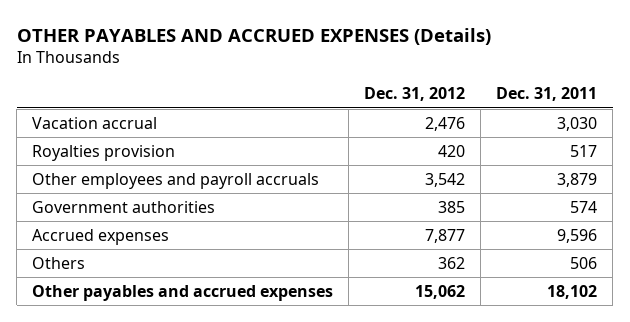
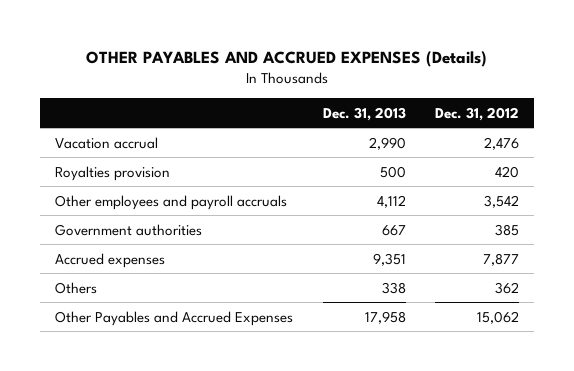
[496,87,598,102] Dec. 31, 2011 -> none
none -> [322,106,406,121] Dec. 31, 2013
[32,284,334,301] Other payables and accrued expenses -> [54,310,293,326] Other Payables and Accrued Expenses

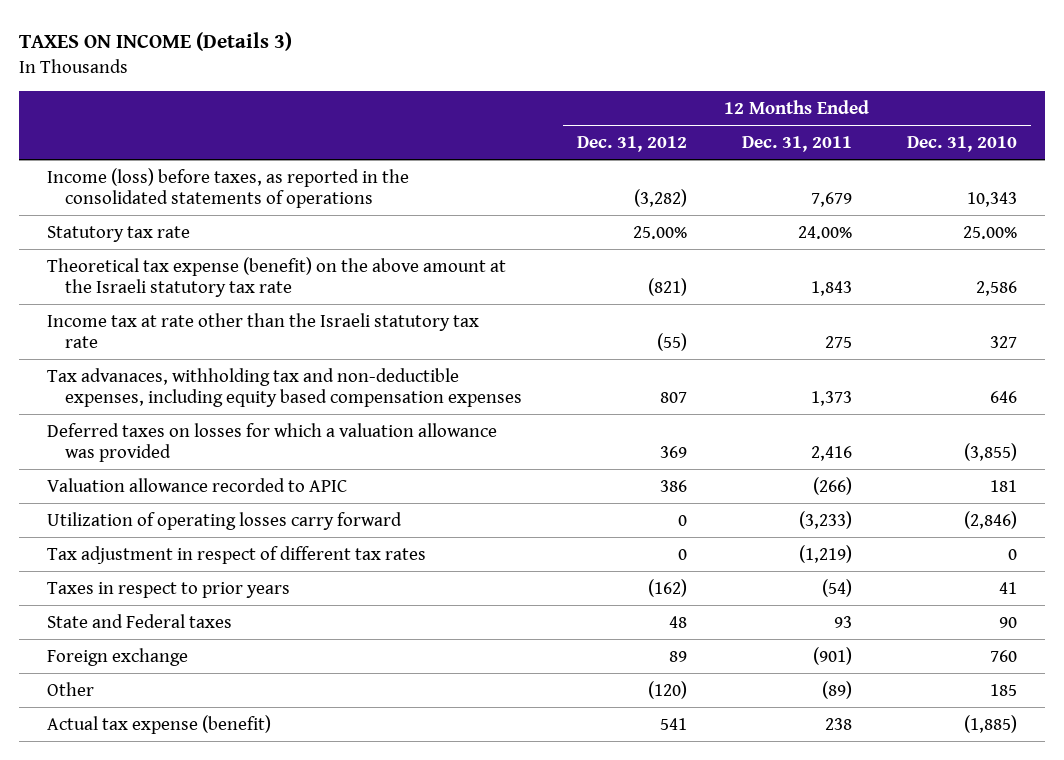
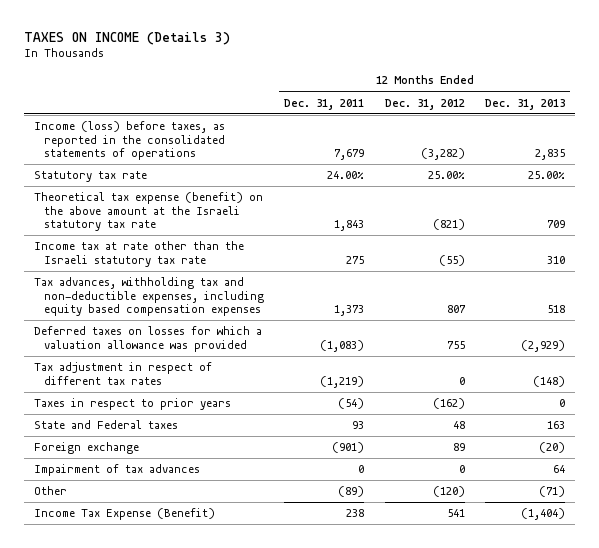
[907,135,1018,152] Dec. 31, 2010 -> none
none -> [485,98,566,110] Dec. 31, 2013
[46,477,347,492] Valuation allowance recorded to APIC -> none
[46,511,402,530] Utilization of operating losses carry forward -> none
[46,367,523,407] Tax advanaces, withholding tax and non-deductible expenses, including equity based compensation expenses -> [33,277,264,316] Tax advances, withholding tax and non-deductible expenses, including equity based compensation expenses
[660,445,688,458] 369 -> [446,340,465,349] 755
[811,445,853,461] 2,416 -> [320,339,365,352] (1,083)
none -> [33,464,200,477] Impairment of tax advances
[46,714,271,734] Actual tax expense (benefit) -> [33,508,215,521] Income Tax Expense (Benefit)

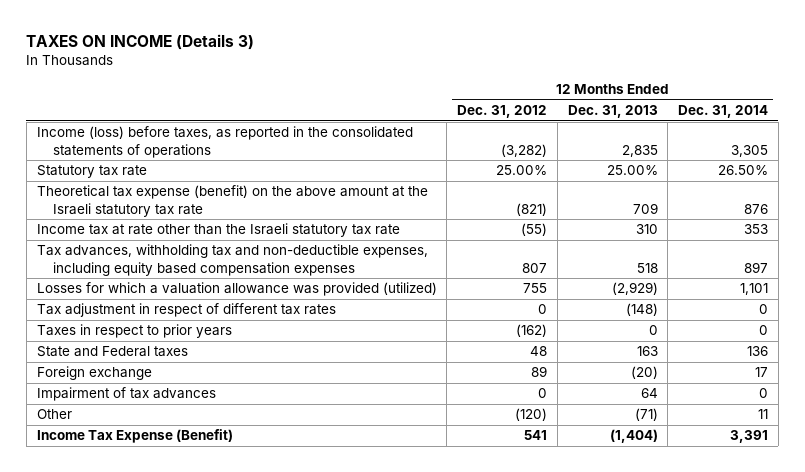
[284,98,365,110] Dec. 31, 2011 -> none
none -> [677,104,768,118] Dec. 31, 2014
[33,326,262,352] Deferred taxes on losses for which a valuation allowance was provided -> [36,282,437,297] Losses for which a valuation allowance was provided (utilized)

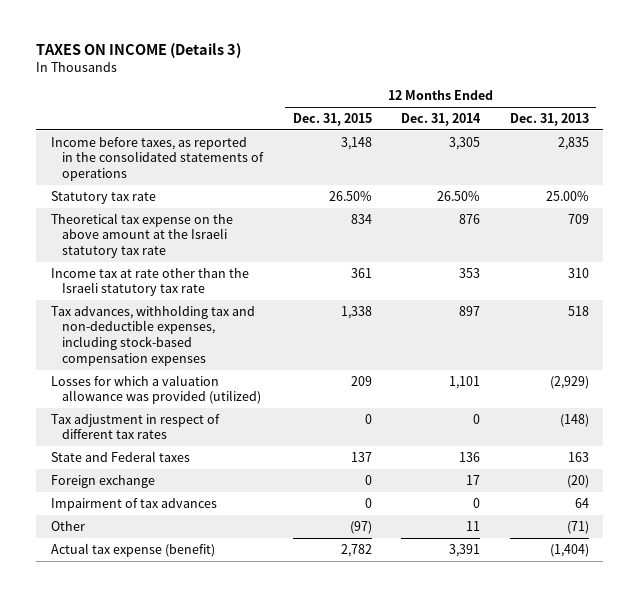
[457,104,548,118] Dec. 31, 2012 -> none
none -> [292,112,372,126] Dec. 31, 2015
[36,126,413,158] Income (loss) before taxes, as reported in the consolidated statements of operations -> [50,136,265,182] Income before taxes, as reported in the consolidated statements of operations
[36,185,428,217] Theoretical tax expense (benefit) on the above amount at the Israeli statutory tax rate -> [50,212,233,259] Theoretical tax expense on the above amount at the Israeli statutory tax rate
[36,244,428,276] Tax advances, withholding tax and non-deductible expenses, including equity based compensation expenses -> [50,304,255,366] Tax advances, withholding tax and non-deductible expenses, including stock-based compensation expenses
[36,324,232,339] Taxes in respect to prior years -> none
[36,429,233,444] Income Tax Expense (Benefit) -> [50,542,215,557] Actual tax expense (benefit)

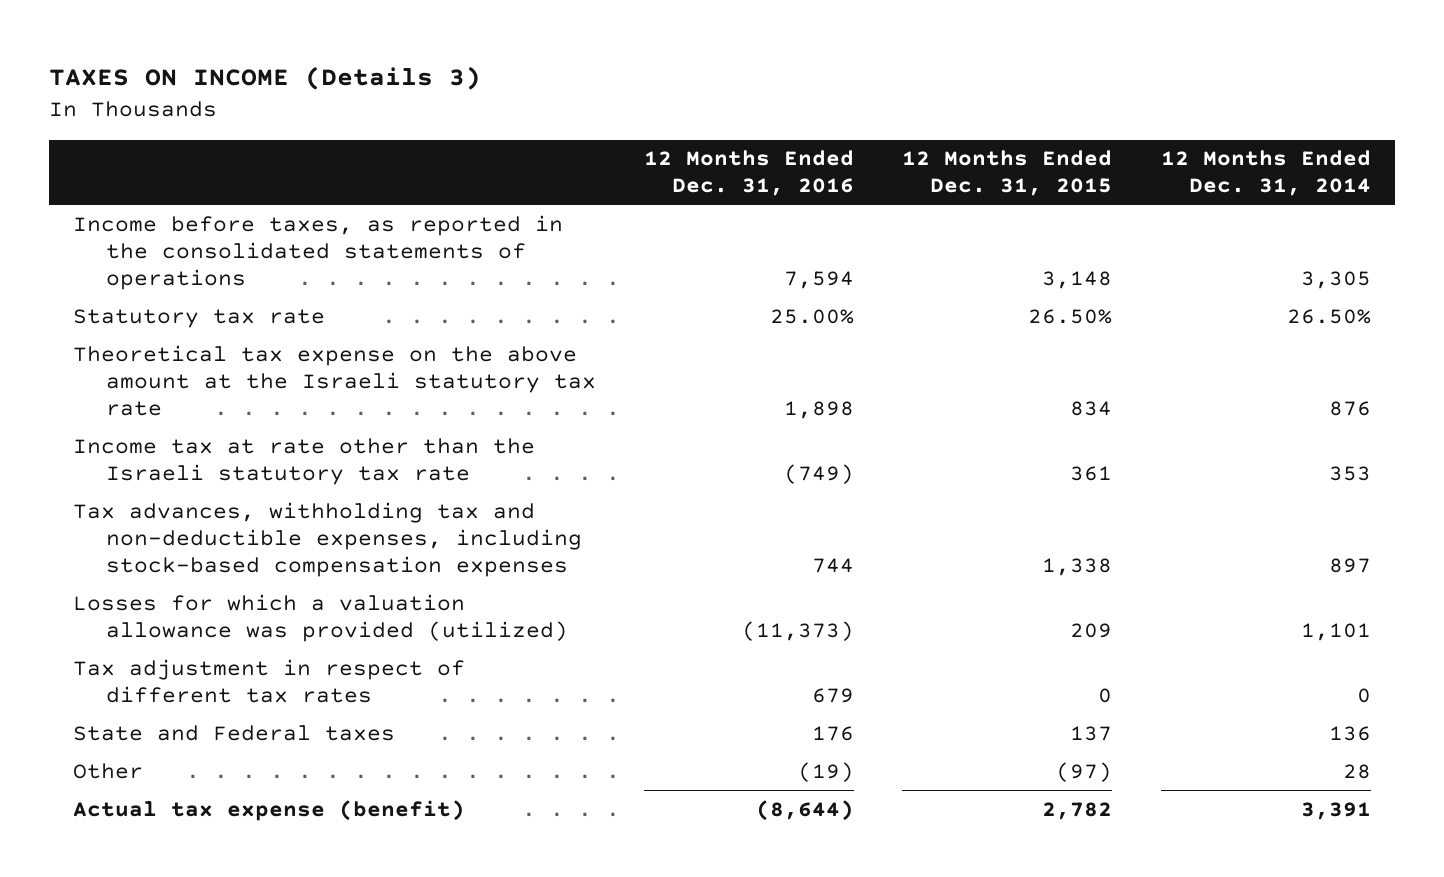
[509,112,589,126] Dec. 31, 2013 -> none
none -> [643,150,854,197] 12 Months Ended Dec. 31, 2016
[50,474,155,488] Foreign exchange -> none
[50,497,217,511] Impairment of tax advances -> none
[466,520,481,531] 11 -> [1342,763,1371,779] 28

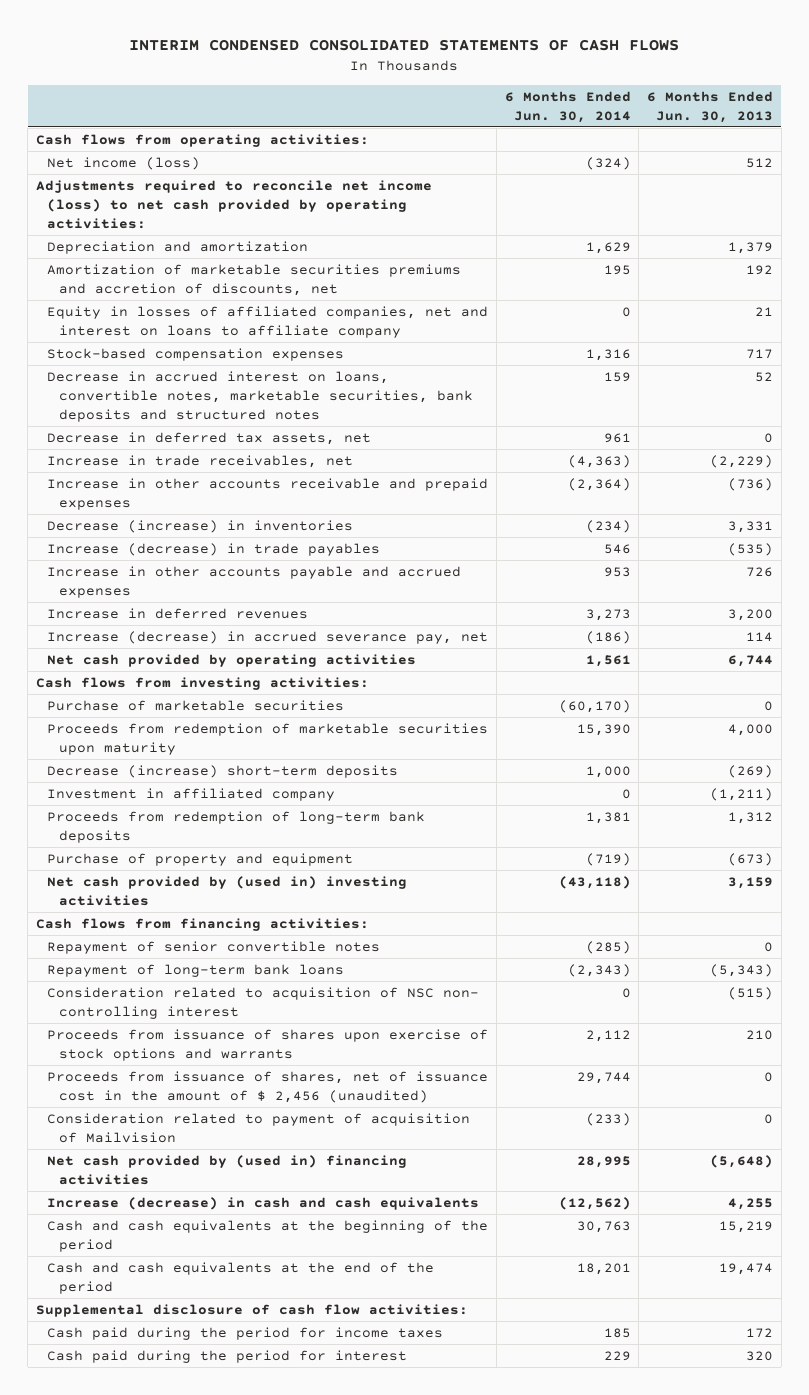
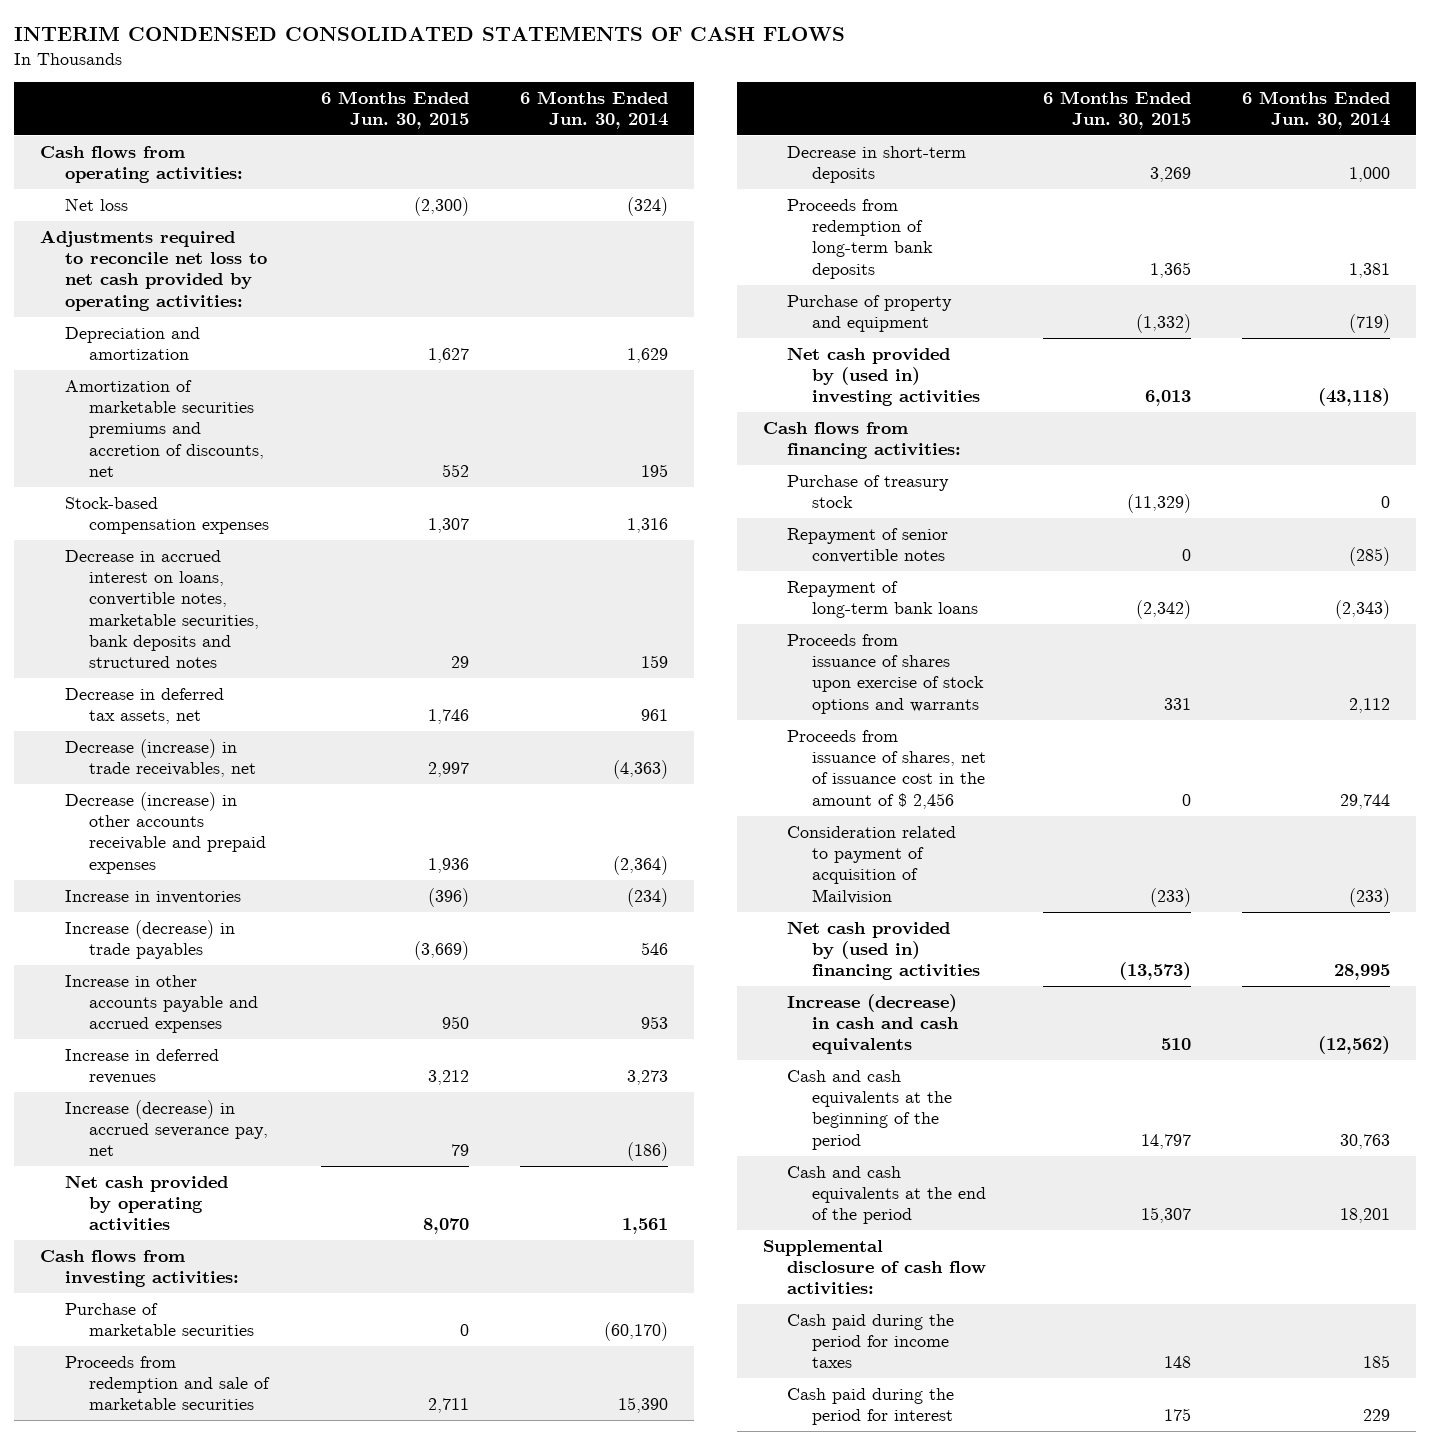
[647,90,774,123] 6 Months Ended Jun. 30, 2013 -> none
none -> [320,90,469,130] 6 Months Ended Jun. 30, 2015
[47,156,201,170] Net income (loss) -> [64,197,128,211] Net loss
[35,179,432,229] Adjustments required to reconcile net income (loss) to net cash provided by operating activities: -> [40,229,267,311] Adjustments required to reconcile net loss to net cash provided by operating activities:
[47,305,489,338] Equity in losses of affiliated companies, net and interest on loans to affiliate company -> none
[47,454,354,468] Increase in trade receivables, net -> [64,738,257,778] Decrease (increase) in trade receivables, net
[47,477,489,510] Increase in other accounts receivable and prepaid expenses -> [64,791,267,874] Decrease (increase) in other accounts receivable and prepaid expenses
[47,519,354,533] Decrease (increase) in inventories -> [64,889,241,904] Increase in inventories
[47,787,336,801] Investment in affiliated company -> none
[47,722,489,755] Proceeds from redemption of marketable securities upon maturity -> [64,1355,271,1411] Proceeds from redemption and sale of marketable securities
[47,764,399,778] Decrease (increase) short-term deposits -> [787,145,967,184] Decrease in short-term deposits
none -> [787,474,950,509] Purchase of treasury stock
[47,986,480,1019] Consideration related to acquisition of NSC non- controlling interest -> none
[47,1070,489,1103] Proceeds from issuance of shares, net of issuance cost in the amount of $ 2,456 (unaudited) -> [787,729,986,809] Proceeds from issuance of shares, net of issuance cost in the amount of $ 2,456

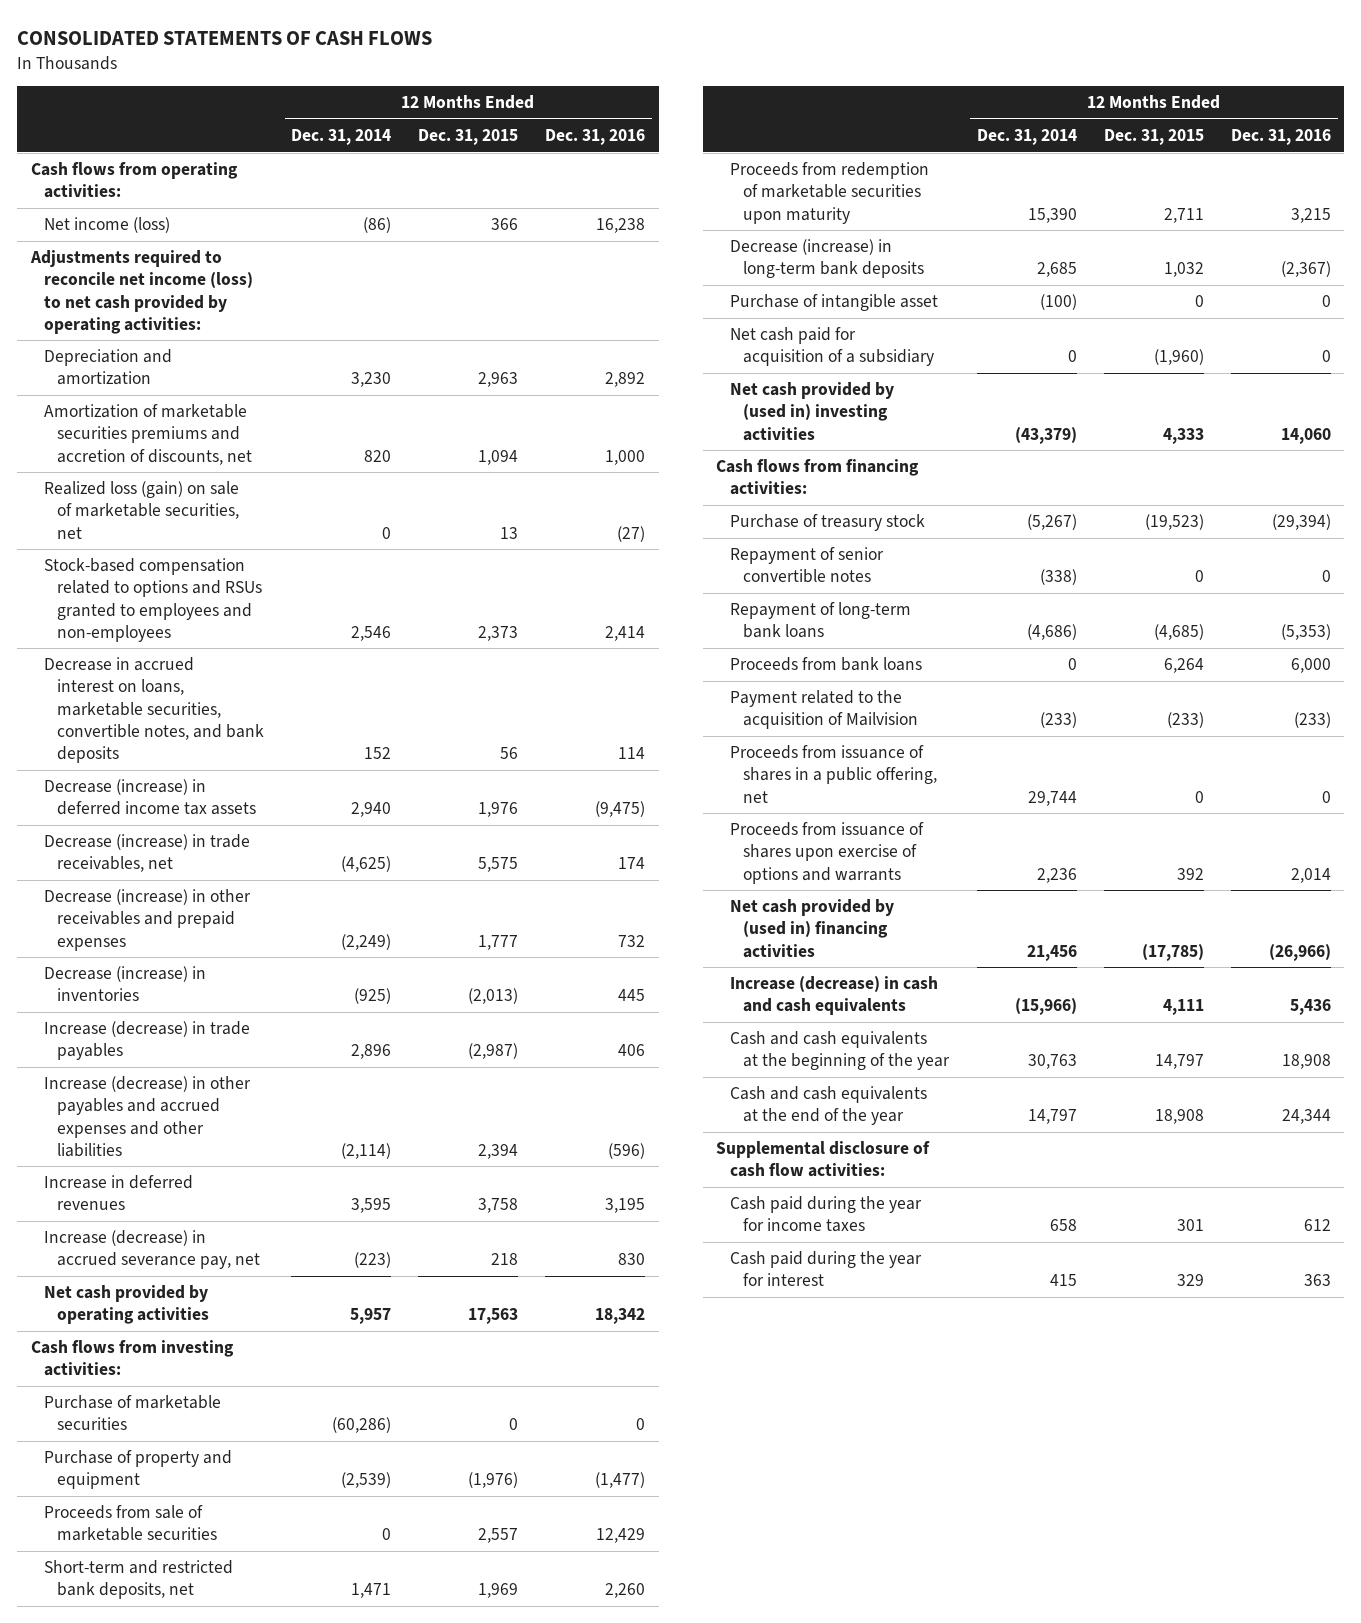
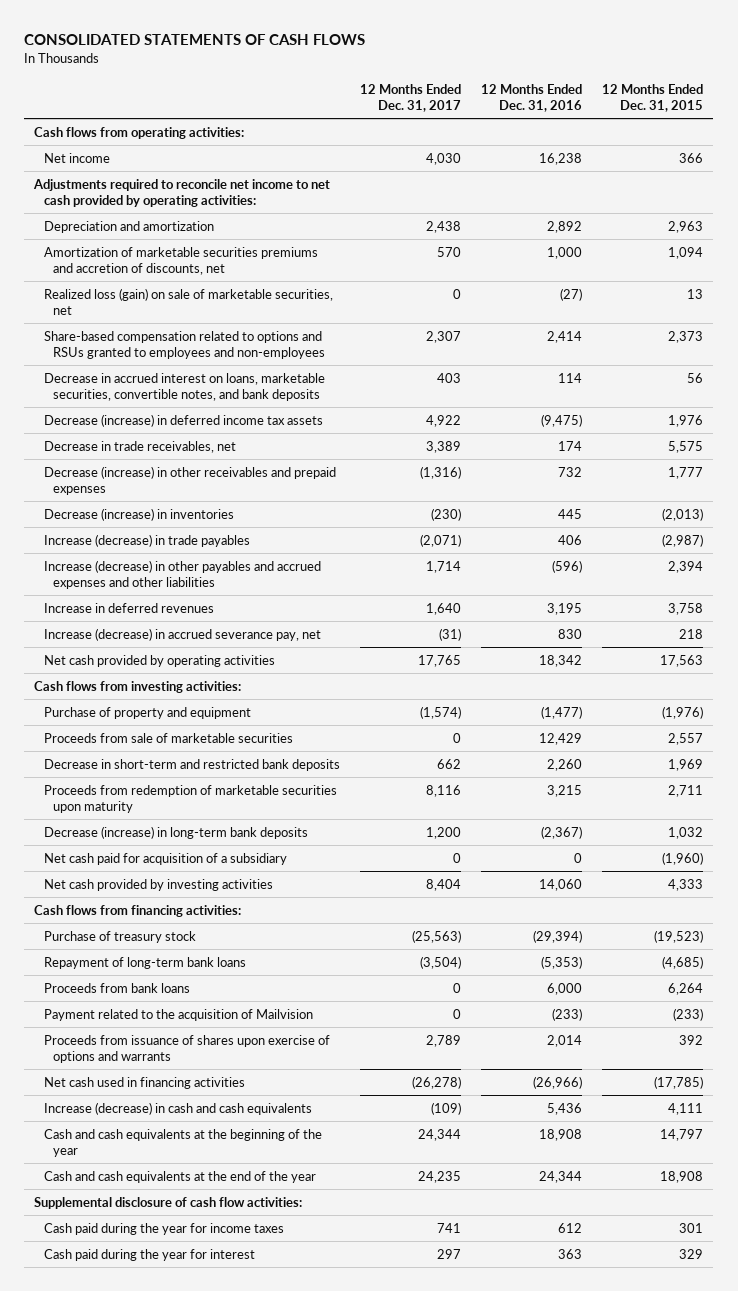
[291,129,392,146] Dec. 31, 2014 -> none
none -> [359,84,461,113] 12 Months Ended Dec. 31, 2017
[43,217,170,234] Net income (loss) -> [43,152,110,163] Net income
[29,250,253,334] Adjustments required to reconcile net income (loss) to net cash provided by operating activities: -> [33,178,331,207] Adjustments required to reconcile net income to net cash provided by operating activities:
[43,558,263,642] Stock-based compensation related to options and RSUs granted to employees and non-employees -> [43,330,326,359] Share-based compensation related to options and RSUs granted to employees and non-employees
[43,834,250,873] Decrease (increase) in trade receivables, net -> [43,440,236,453] Decrease in trade receivables, net
[43,1395,221,1431] Purchase of marketable securities -> none
[43,1560,233,1600] Short-term and restricted bank deposits, net -> [43,758,340,771] Decrease in short-term and restricted bank deposits
[729,294,938,312] Purchase of intangible asset -> none
[729,382,894,441] Net cash provided by (used in) investing activities -> [43,878,273,891] Net cash provided by investing activities
[729,547,884,584] Repayment of senior convertible notes -> none
[729,745,938,803] Proceeds from issuance of shares in a public offering, net -> none
[729,899,894,958] Net cash provided by (used in) financing activities -> [43,1076,245,1089] Net cash used in financing activities

